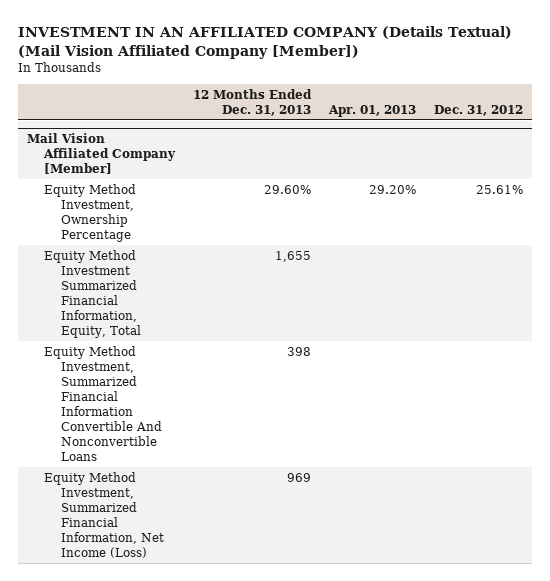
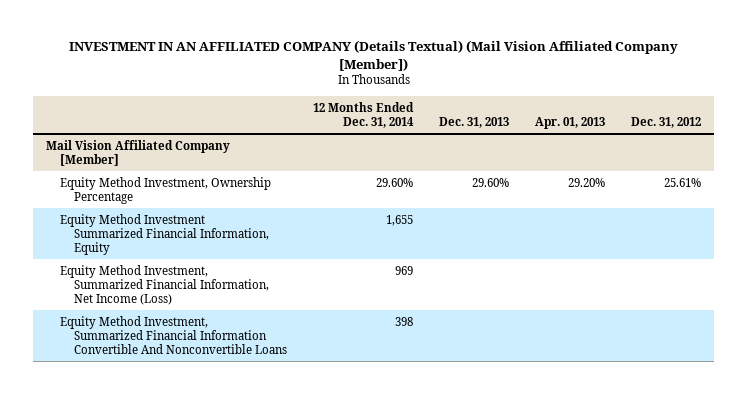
[193,88,313,116] 12 Months Ended Dec. 31, 2013 -> none
none -> [313,101,415,128] 12 Months Ended Dec. 31, 2014
none -> [439,116,510,128] Dec. 31, 2013
[44,249,142,338] Equity Method Investment Summarized Financial Information, Equity, Total -> [60,213,269,255] Equity Method Investment Summarized Financial Information, Equity
[44,345,163,462] Equity Method Investment, Summarized Financial Information Convertible And Nonconvertible Loans -> [60,315,287,354] Equity Method Investment, Summarized Financial Information Convertible And Nonconvertible Loans

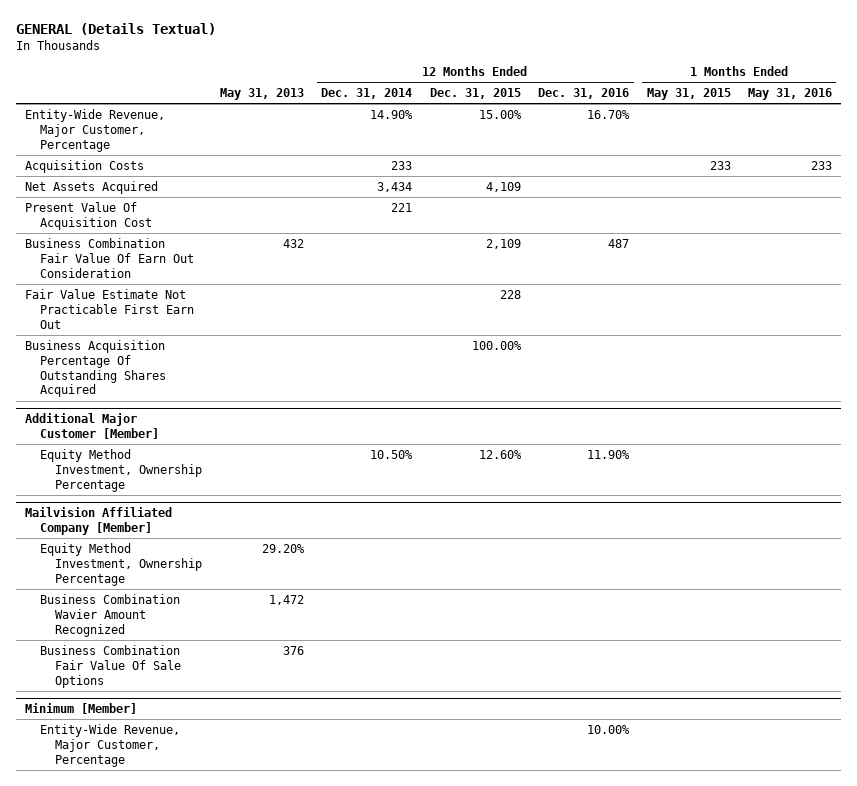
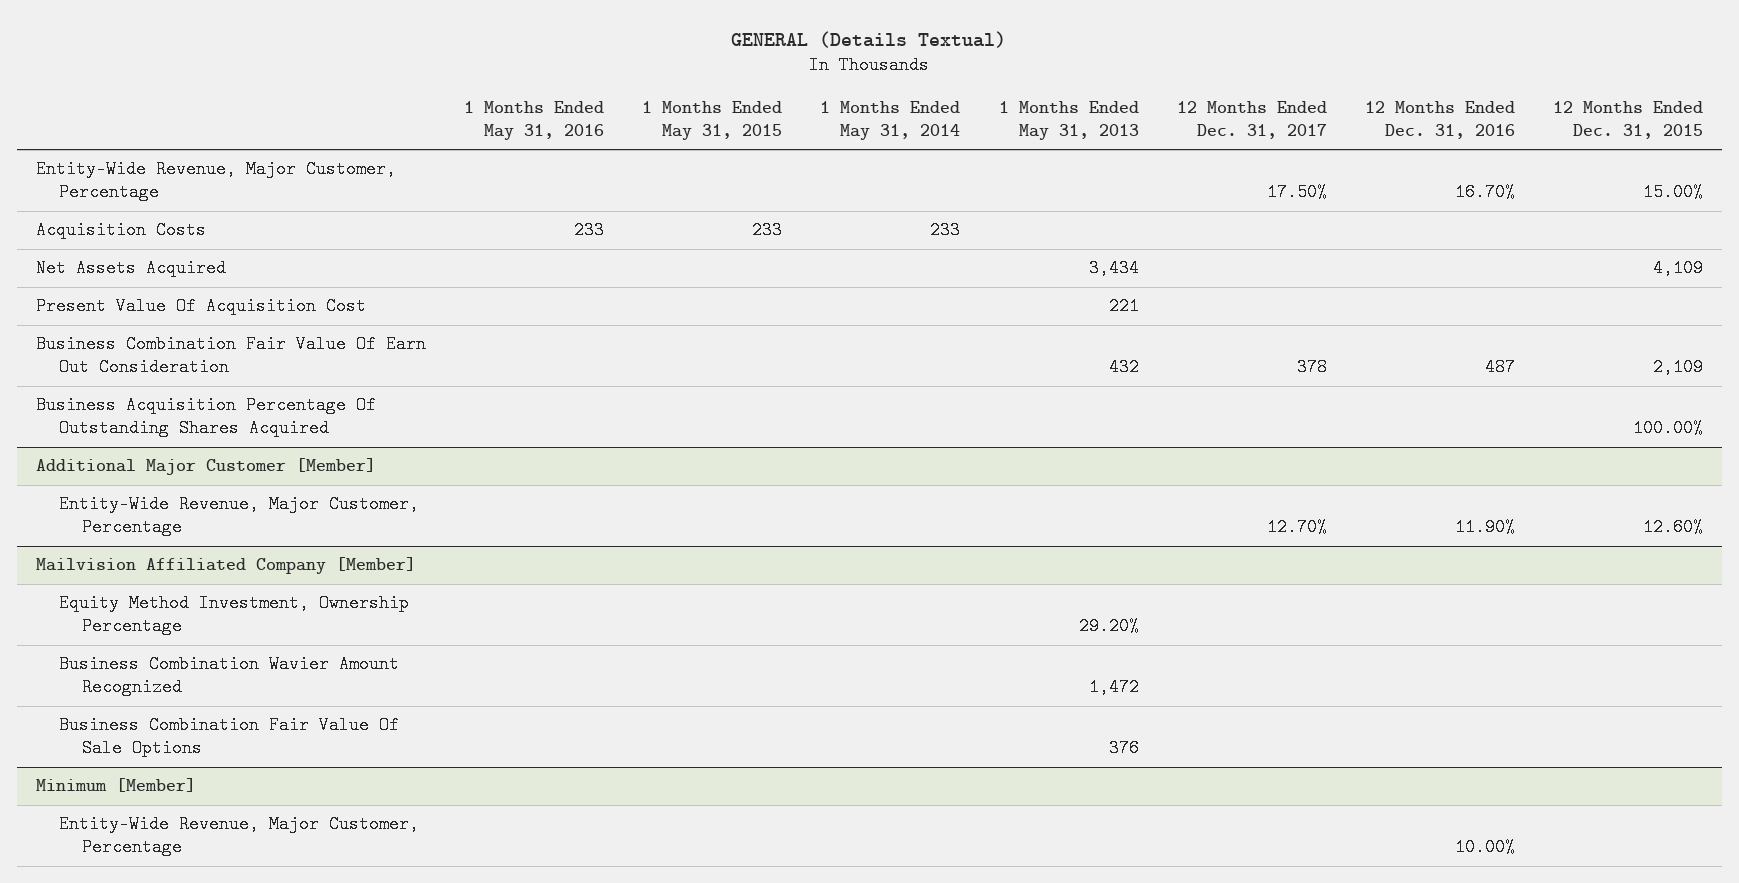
[219,88,304,101] May 31, 2013 -> none
[321,88,413,100] Dec. 31, 2014 -> none
none -> [820,100,961,140] 1 Months Ended May 31, 2014
none -> [998,100,1139,140] 1 Months Ended May 31, 2013
none -> [1176,100,1327,139] 12 Months Ended Dec. 31, 2017
[24,288,195,329] Fair Value Estimate Not Practicable First Earn Out -> none
[40,448,203,492] Equity Method Investment, Ownership Percentage -> [59,495,420,537] Entity-Wide Revenue, Major Customer, Percentage

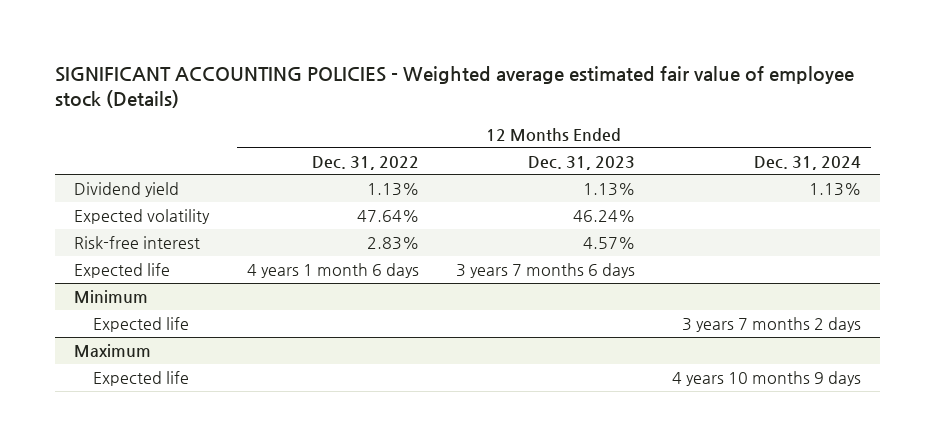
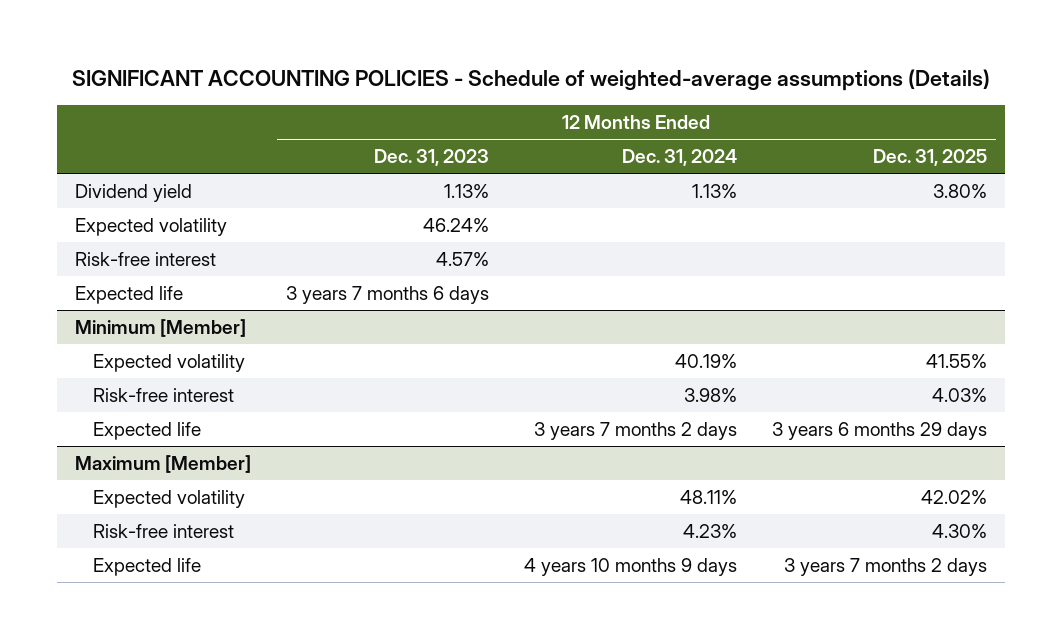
[55,66,855,109] SIGNIFICANT ACCOUNTING POLICIES - Weighted average estimated fair value of employee stock (Details) -> [71,69,990,92] SIGNIFICANT ACCOUNTING POLICIES - Schedule of weighted-average assumptions (Details)
[311,155,419,170] Dec. 31, 2022 -> none
none -> [873,149,988,167] Dec. 31, 2025
[74,289,149,303] Minimum -> [74,318,246,337] Minimum [Member]
none -> [92,353,245,372] Expected volatility
none -> [92,387,234,402] Risk-free interest
[74,343,152,357] Maximum -> [74,454,251,473] Maximum [Member]
none -> [92,489,245,508] Expected volatility
none -> [92,523,234,538] Risk-free interest

